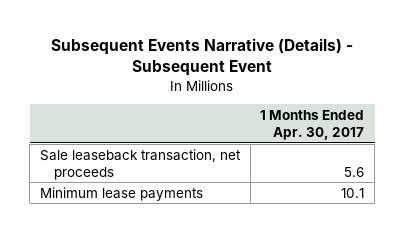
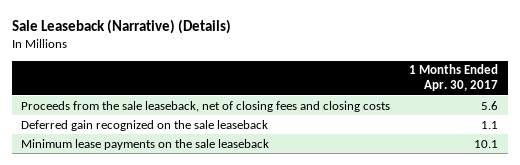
[51,38,354,77] Subsequent Events Narrative (Details) - Subsequent Event -> [12,19,232,35] Sale Leaseback (Narrative) (Details)
[40,148,242,180] Sale leaseback transaction, net proceeds -> [21,100,391,112] Proceeds from the sale leaseback, net of closing fees and closing costs
none -> [21,119,269,131] Deferred gain recognized on the sale leaseback
[40,186,204,201] Minimum lease payments -> [21,138,270,150] Minimum lease payments on the sale leaseback

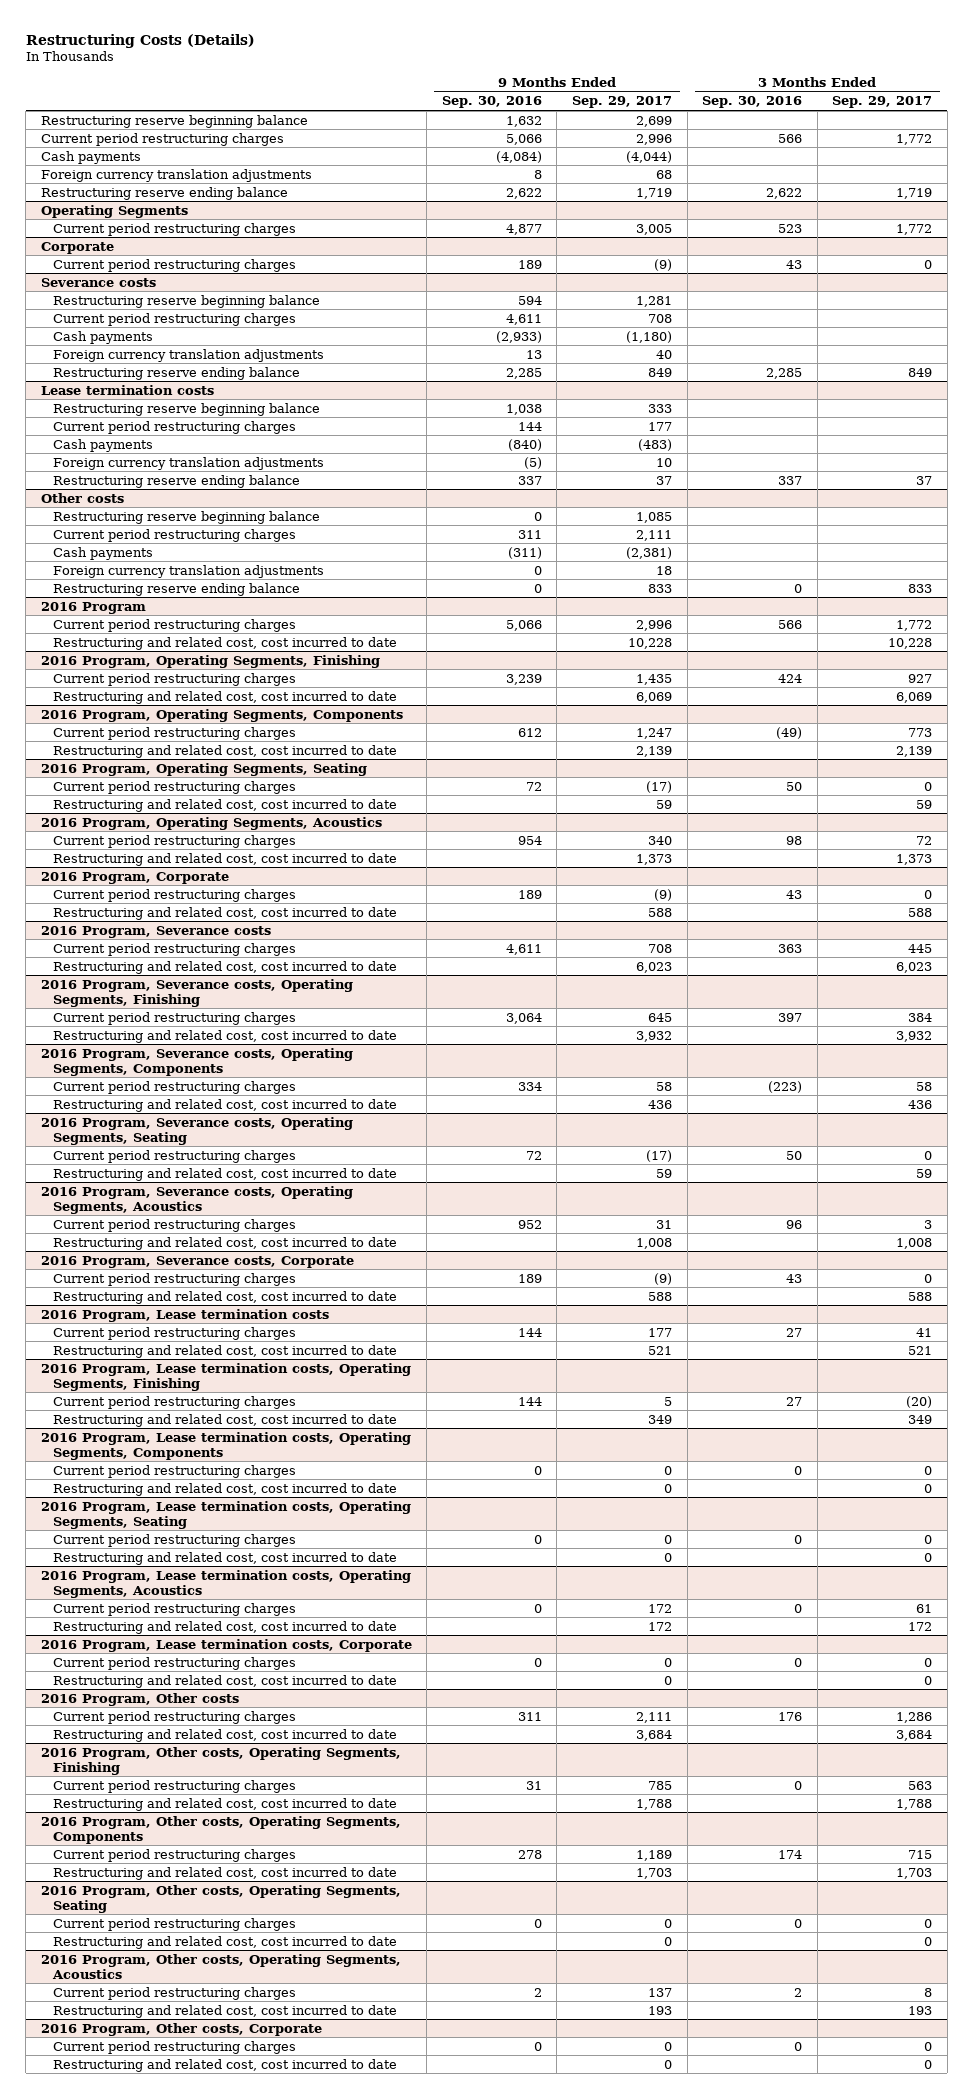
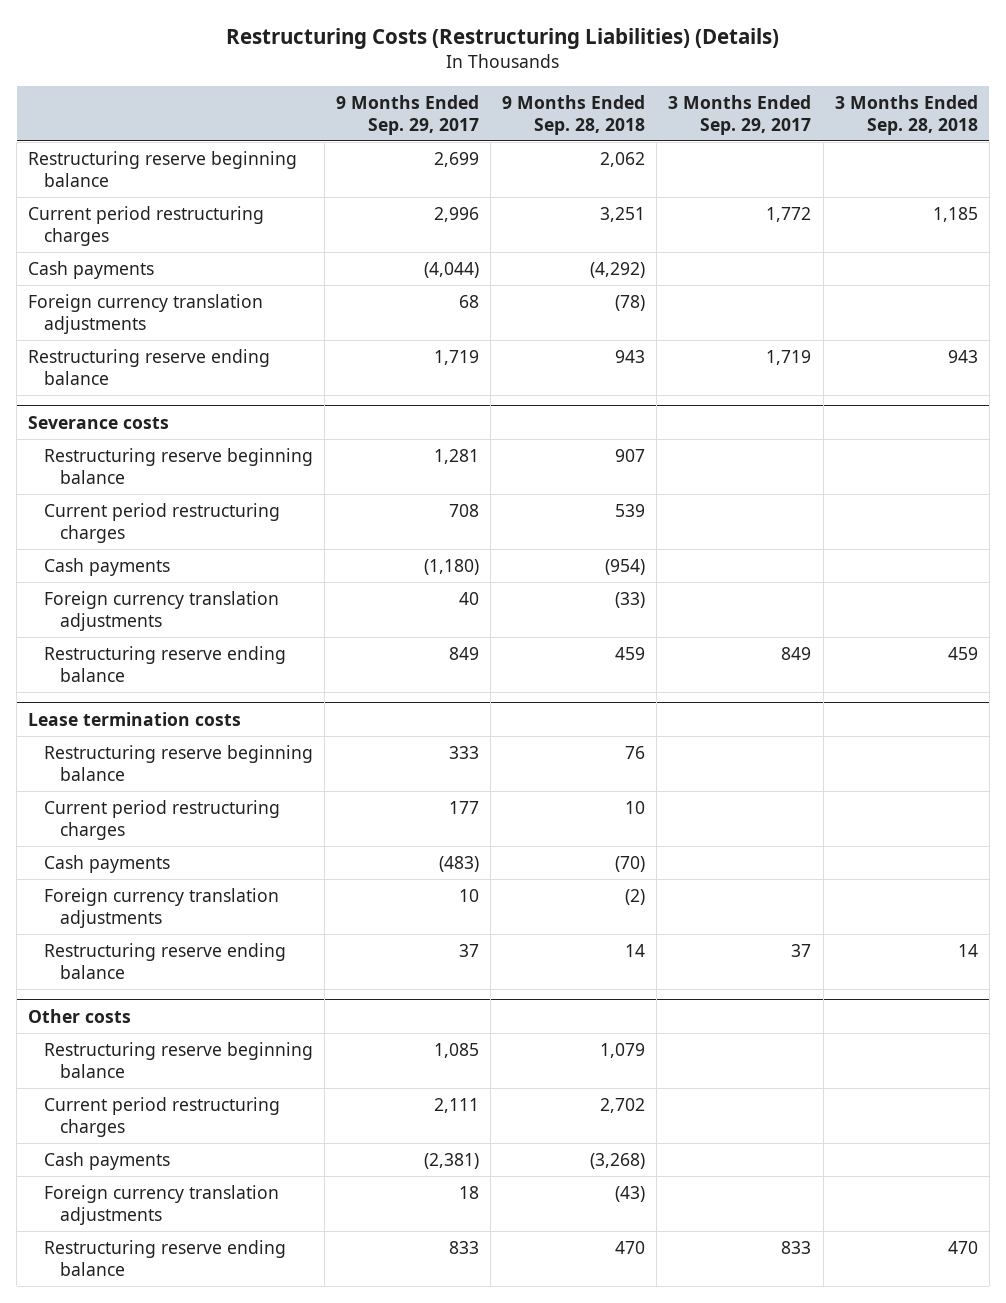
[25,33,255,48] Restructuring Costs (Details) -> [225,28,779,50] Restructuring Costs (Restructuring Liabilities) (Details)
[441,96,542,109] Sep. 30, 2016 -> none
[702,96,803,109] Sep. 30, 2016 -> none
none -> [502,94,646,135] 9 Months Ended Sep. 28, 2018
none -> [834,94,978,135] 3 Months Ended Sep. 28, 2018
[40,204,188,218] Operating Segments -> none
[53,222,297,236] Current period restructuring charges -> none
[40,241,114,254] Corporate -> none
[53,258,297,272] Current period restructuring charges -> none
[40,601,146,614] 2016 Program -> none
[53,618,297,632] Current period restructuring charges -> none
[53,636,398,650] Restructuring and related cost, cost incurred to date -> none
[40,654,380,668] 2016 Program, Operating Segments, Finishing -> none
[53,672,297,686] Current period restructuring charges -> none
[53,690,398,704] Restructuring and related cost, cost incurred to date -> none
[40,708,403,722] 2016 Program, Operating Segments, Components -> none
[53,726,297,740] Current period restructuring charges -> none
[53,744,398,758] Restructuring and related cost, cost incurred to date -> none
[40,762,367,776] 2016 Program, Operating Segments, Seating -> none
[53,780,297,794] Current period restructuring charges -> none
[53,798,398,812] Restructuring and related cost, cost incurred to date -> none
[40,816,382,830] 2016 Program, Operating Segments, Acoustics -> none
[53,834,297,848] Current period restructuring charges -> none
[53,852,398,866] Restructuring and related cost, cost incurred to date -> none
[40,871,229,884] 2016 Program, Corporate -> none
[53,888,297,902] Current period restructuring charges -> none
[53,906,398,920] Restructuring and related cost, cost incurred to date -> none
[40,925,271,938] 2016 Program, Severance costs -> none
[53,942,297,956] Current period restructuring charges -> none
[53,960,398,974] Restructuring and related cost, cost incurred to date -> none
[40,978,353,1007] 2016 Program, Severance costs, Operating Segments, Finishing -> none
[53,1011,297,1025] Current period restructuring charges -> none
[53,1029,398,1043] Restructuring and related cost, cost incurred to date -> none
[40,1047,353,1076] 2016 Program, Severance costs, Operating Segments, Components -> none
[53,1080,297,1094] Current period restructuring charges -> none
[53,1098,398,1112] Restructuring and related cost, cost incurred to date -> none
[40,1116,353,1145] 2016 Program, Severance costs, Operating Segments, Seating -> none
[53,1149,297,1163] Current period restructuring charges -> none
[53,1167,398,1181] Restructuring and related cost, cost incurred to date -> none
[40,1185,353,1214] 2016 Program, Severance costs, Operating Segments, Acoustics -> none
[53,1218,297,1232] Current period restructuring charges -> none
[53,1236,398,1250] Restructuring and related cost, cost incurred to date -> none
[40,1255,354,1268] 2016 Program, Severance costs, Corporate -> none
[53,1272,297,1286] Current period restructuring charges -> none
[53,1290,398,1304] Restructuring and related cost, cost incurred to date -> none
[40,1308,329,1322] 2016 Program, Lease termination costs -> none
[53,1326,297,1340] Current period restructuring charges -> none
[53,1344,398,1358] Restructuring and related cost, cost incurred to date -> none
[40,1362,411,1391] 2016 Program, Lease termination costs, Operating Segments, Finishing -> none
[53,1395,297,1409] Current period restructuring charges -> none
[53,1413,398,1427] Restructuring and related cost, cost incurred to date -> none
[40,1431,411,1460] 2016 Program, Lease termination costs, Operating Segments, Components -> none
[53,1464,297,1478] Current period restructuring charges -> none
[53,1482,398,1496] Restructuring and related cost, cost incurred to date -> none
[40,1500,411,1529] 2016 Program, Lease termination costs, Operating Segments, Seating -> none
[53,1533,297,1547] Current period restructuring charges -> none
[53,1551,398,1565] Restructuring and related cost, cost incurred to date -> none
[40,1569,411,1598] 2016 Program, Lease termination costs, Operating Segments, Acoustics -> none
[53,1602,297,1616] Current period restructuring charges -> none
[53,1620,398,1634] Restructuring and related cost, cost incurred to date -> none
[40,1638,412,1652] 2016 Program, Lease termination costs, Corporate -> none
[53,1656,297,1670] Current period restructuring charges -> none
[53,1674,398,1688] Restructuring and related cost, cost incurred to date -> none
[40,1692,239,1706] 2016 Program, Other costs -> none
[53,1710,297,1724] Current period restructuring charges -> none
[53,1728,398,1742] Restructuring and related cost, cost incurred to date -> none
[40,1746,401,1775] 2016 Program, Other costs, Operating Segments, Finishing -> none
[53,1779,297,1793] Current period restructuring charges -> none
[53,1797,398,1811] Restructuring and related cost, cost incurred to date -> none
[40,1815,401,1844] 2016 Program, Other costs, Operating Segments, Components -> none
[53,1848,297,1862] Current period restructuring charges -> none
[53,1866,398,1880] Restructuring and related cost, cost incurred to date -> none
[40,1884,401,1913] 2016 Program, Other costs, Operating Segments, Seating -> none
[53,1917,297,1931] Current period restructuring charges -> none
[53,1935,398,1949] Restructuring and related cost, cost incurred to date -> none
[40,1953,401,1979] 2016 Program, Other costs, Operating Segments, Acoustics -> none
[53,1986,297,2000] Current period restructuring charges -> none
[53,2004,398,2018] Restructuring and related cost, cost incurred to date -> none
[40,2022,322,2036] 2016 Program, Other costs, Corporate -> none
[53,2040,297,2054] Current period restructuring charges -> none
[53,2058,398,2072] Restructuring and related cost, cost incurred to date -> none

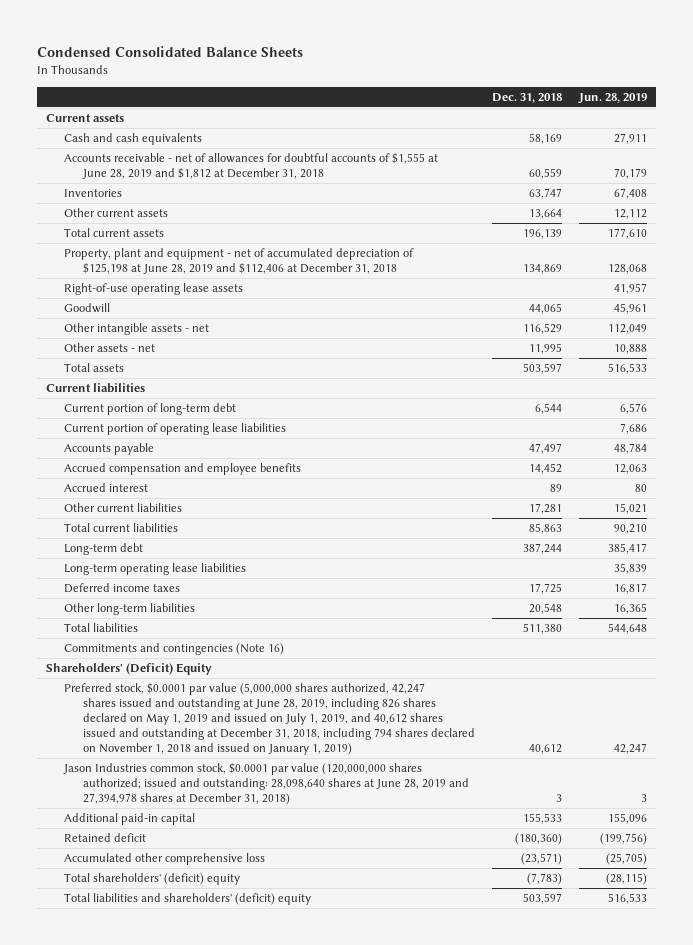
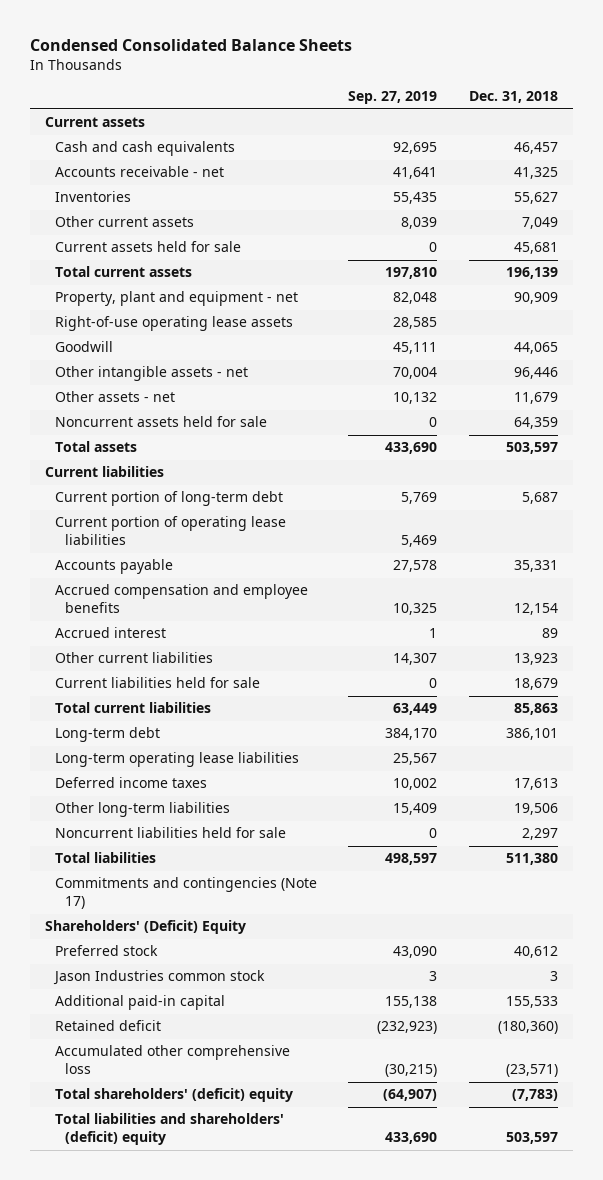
[578,92,648,104] Jun. 28, 2019 -> none
none -> [348,91,438,105] Sep. 27, 2019
[64,153,439,180] Accounts receivable - net of allowances for doubtful accounts of $1,555 at June 28, 2019 and $1,812 at December 31, 2018 -> none
[528,133,562,145] 58,169 -> [513,142,558,155] 46,457
none -> [55,166,225,178] Accounts receivable - net
[528,188,562,200] 63,747 -> [513,192,558,205] 55,627
[528,209,562,220] 13,664 -> [521,217,558,230] 7,049
none -> [55,241,242,253] Current assets held for sale
[64,248,415,275] Property, plant and equipment - net of accumulated depreciation of $125,198 at June 28, 2019 and $112,406 at December 31, 2018 -> [55,291,299,307] Property, plant and equipment - net
[522,264,562,275] 134,869 -> [513,292,558,305] 90,909
[522,323,562,335] 116,529 -> [513,367,558,380] 96,446
[528,343,562,355] 11,995 -> [513,392,558,405] 11,679
none -> [55,416,268,428] Noncurrent assets held for sale
[534,403,562,415] 6,544 -> [521,492,558,505] 5,687
[528,443,562,455] 47,497 -> [513,560,558,573] 35,331
[528,463,562,475] 14,452 -> [513,603,558,616] 12,154
[528,503,562,515] 17,281 -> [513,653,558,666] 13,923
none -> [55,677,261,689] Current liabilities held for sale
[522,543,562,555] 387,244 -> [505,728,558,741] 386,101
[528,583,562,595] 17,725 -> [513,778,558,791] 17,613
[528,603,562,615] 20,548 -> [513,803,558,816] 19,506
none -> [55,827,287,839] Noncurrent liabilities held for sale
[64,643,285,656] Commitments and contingencies (Note 16) -> [55,877,318,910] Commitments and contingencies (Note 17)
[64,683,475,755] Preferred stock, $0.0001 par value (5,000,000 shares authorized, 42,247 shares issued and outstanding at June 28, 2019, including 826 shares declared on May 1, 2019 and issued on July 1, 2019, and 40,612 shares issued and outstanding at December 31, 2018, including 794 shares declared on November 1, 2018 and issued on January 1, 2019) -> [55,945,159,957] Preferred stock
[63,763,469,805] Jason Industries common stock, $0.0001 par value (120,000,000 shares authorized; issued and outstanding: 28,098,640 shares at June 28, 2019 and 27,394,978 shares at December 31, 2018) -> [53,970,266,986] Jason Industries common stock

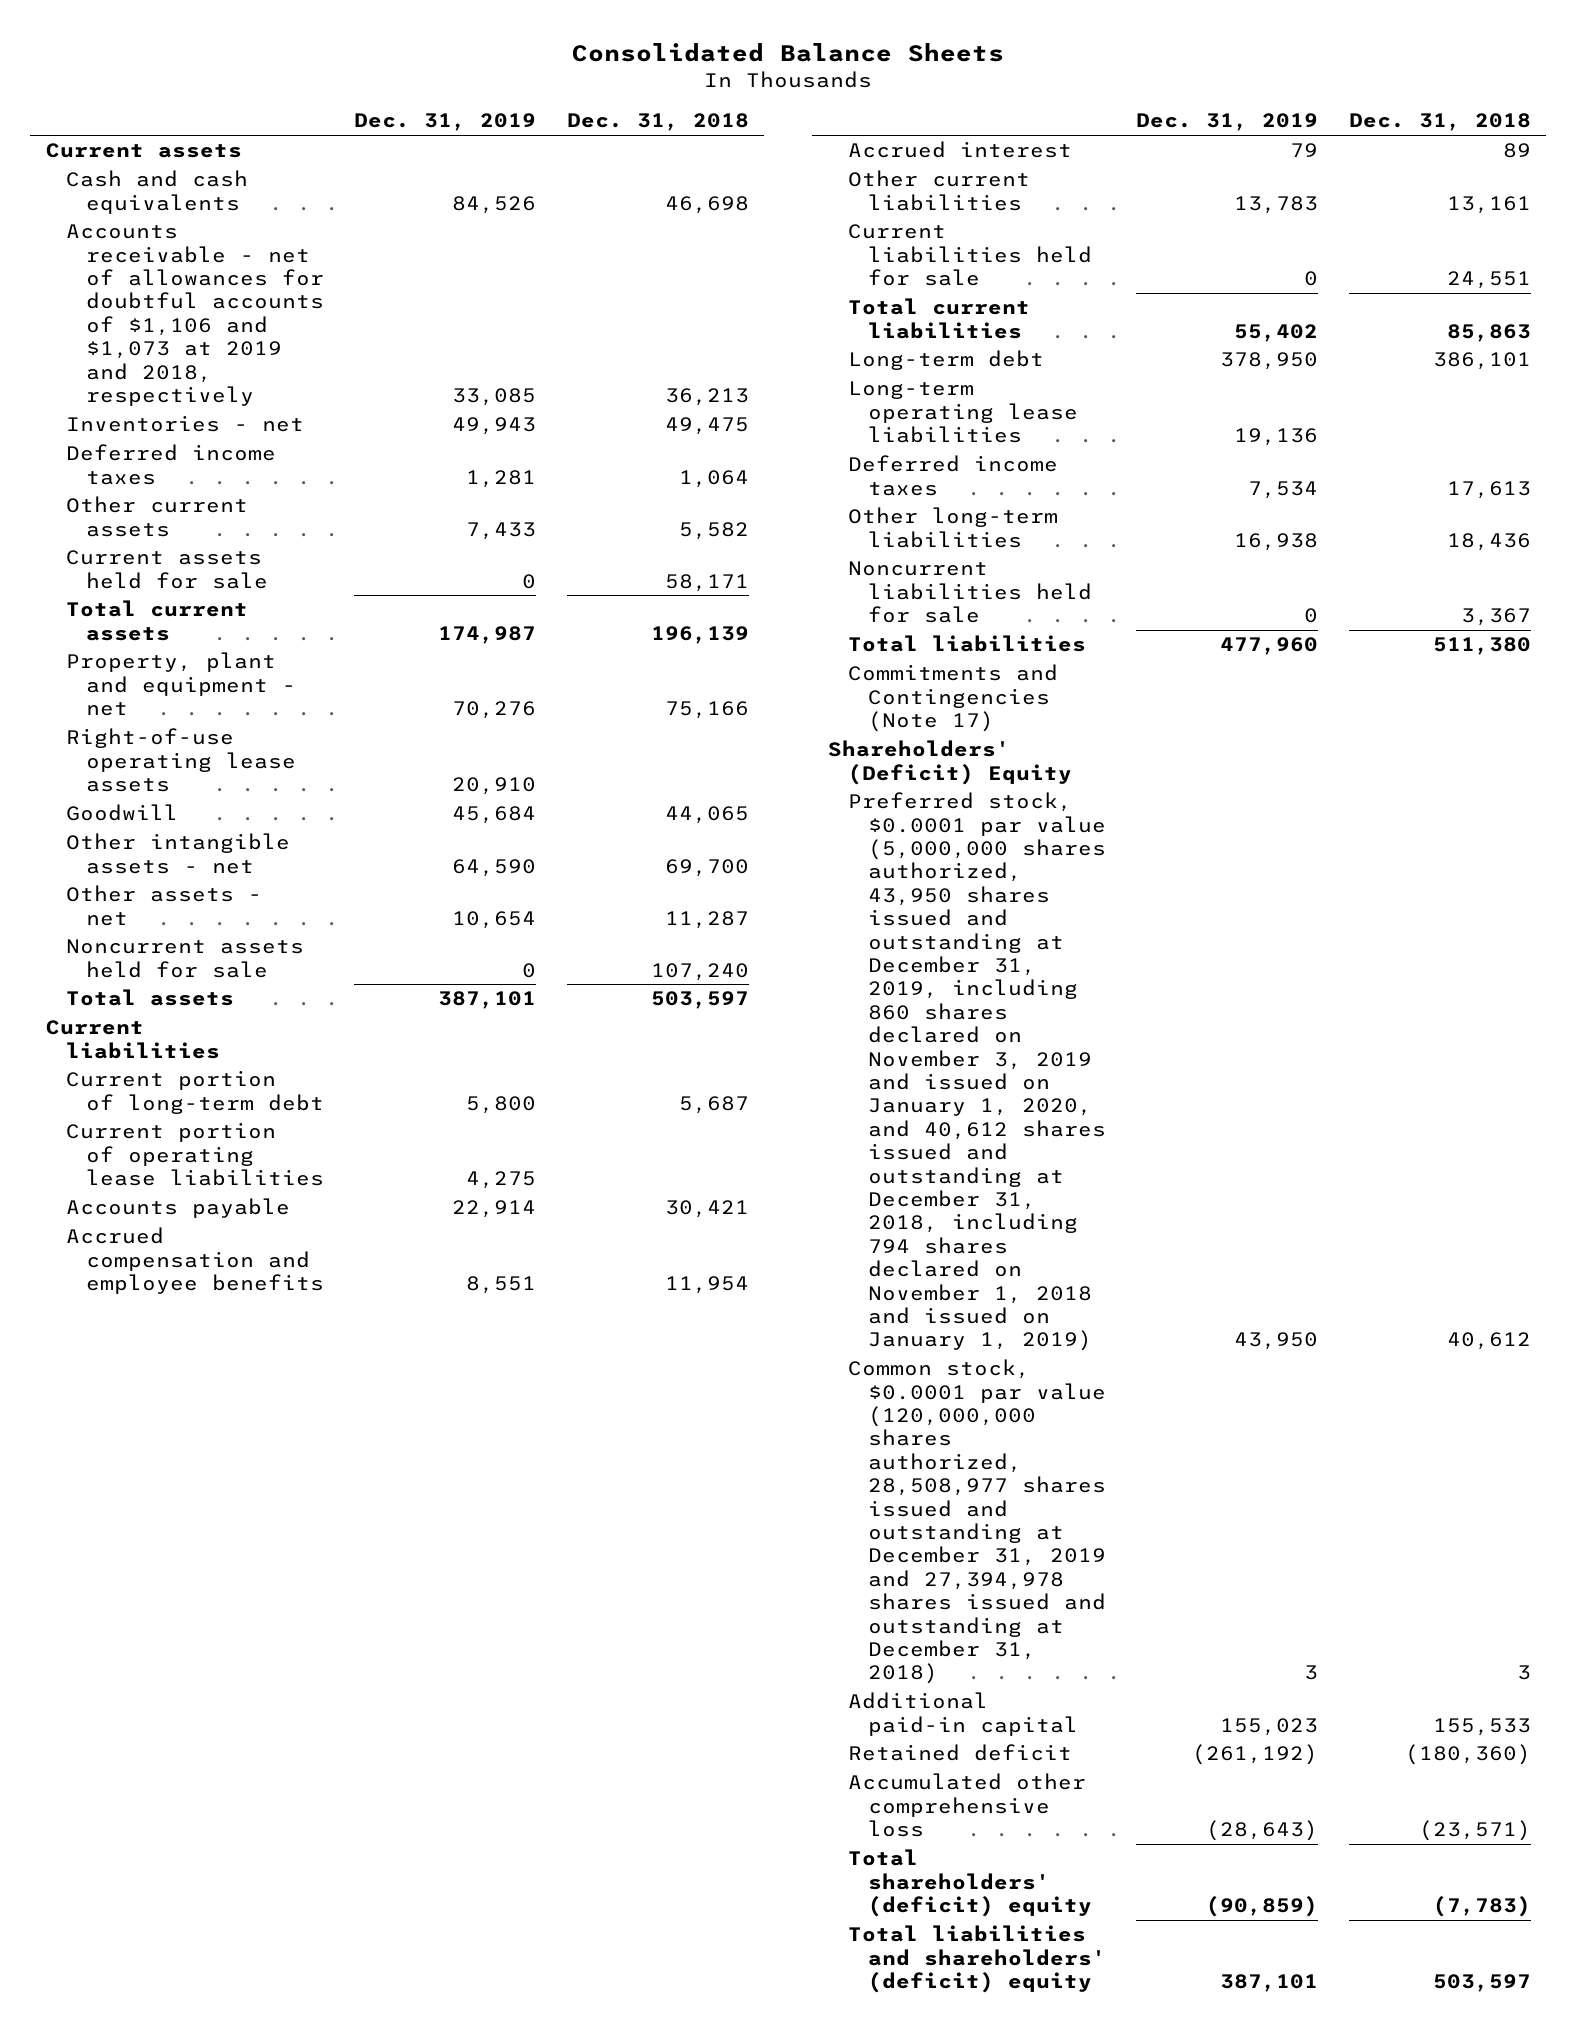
[29,39,352,52] Condensed Consolidated Balance Sheets -> [572,42,1005,62] Consolidated Balance Sheets
[348,91,438,105] Sep. 27, 2019 -> none
none -> [354,113,537,132] Dec. 31, 2019
[513,142,558,155] 46,457 -> [664,195,749,214] 46,698
[55,166,225,178] Accounts receivable - net -> [65,224,324,407] Accounts receivable - net of allowances for doubtful accounts of $1,106 and $1,073 at 2019 and 2018, respectively
[513,167,558,180] 41,325 -> [664,388,749,407] 36,213
[55,191,132,203] Inventories -> [65,415,304,433] Inventories - net
[513,192,558,205] 55,627 -> [664,417,749,436] 49,475
none -> [65,444,276,485] Deferred income taxes
[521,217,558,230] 7,049 -> [678,521,749,540] 5,582
[513,242,558,255] 45,681 -> [664,573,749,592] 58,171
[513,292,558,305] 90,909 -> [664,701,749,720] 75,166
[513,367,558,380] 96,446 -> [664,858,749,877] 69,700
[513,392,558,405] 11,679 -> [664,910,749,929] 11,287
[513,417,558,430] 64,359 -> [650,962,749,981] 107,240
[513,560,558,573] 35,331 -> [664,1200,749,1219] 30,421
[513,603,558,616] 12,154 -> [664,1276,749,1295] 11,954
[513,653,558,666] 13,923 -> [1446,195,1531,214] 13,161
[513,678,558,691] 18,679 -> [1446,271,1531,290] 24,551
[513,803,558,816] 19,506 -> [1446,532,1531,551] 18,436
[521,828,558,841] 2,297 -> [1460,608,1531,627] 3,367
[55,877,318,910] Commitments and contingencies (Note 17) -> [847,664,1058,733] Commitments and Contingencies (Note 17)
[55,945,159,957] Preferred stock -> [847,792,1106,1352] Preferred stock, $0.0001 par value (5,000,000 shares authorized, 43,950 shares issued and outstanding at December 31, 2019, including 860 shares declared on November 3, 2019 and issued on January 1, 2020, and 40,612 shares issued and outstanding at December 31, 2018, including 794 shares declared on November 1, 2018 and issued on January 1, 2019)
[53,970,266,986] Jason Industries common stock -> [847,1359,1106,1685] Common stock, $0.0001 par value (120,000,000 shares authorized, 28,508,977 shares issued and outstanding at December 31, 2019 and 27,394,978 shares issued and outstanding at December 31, 2018)

